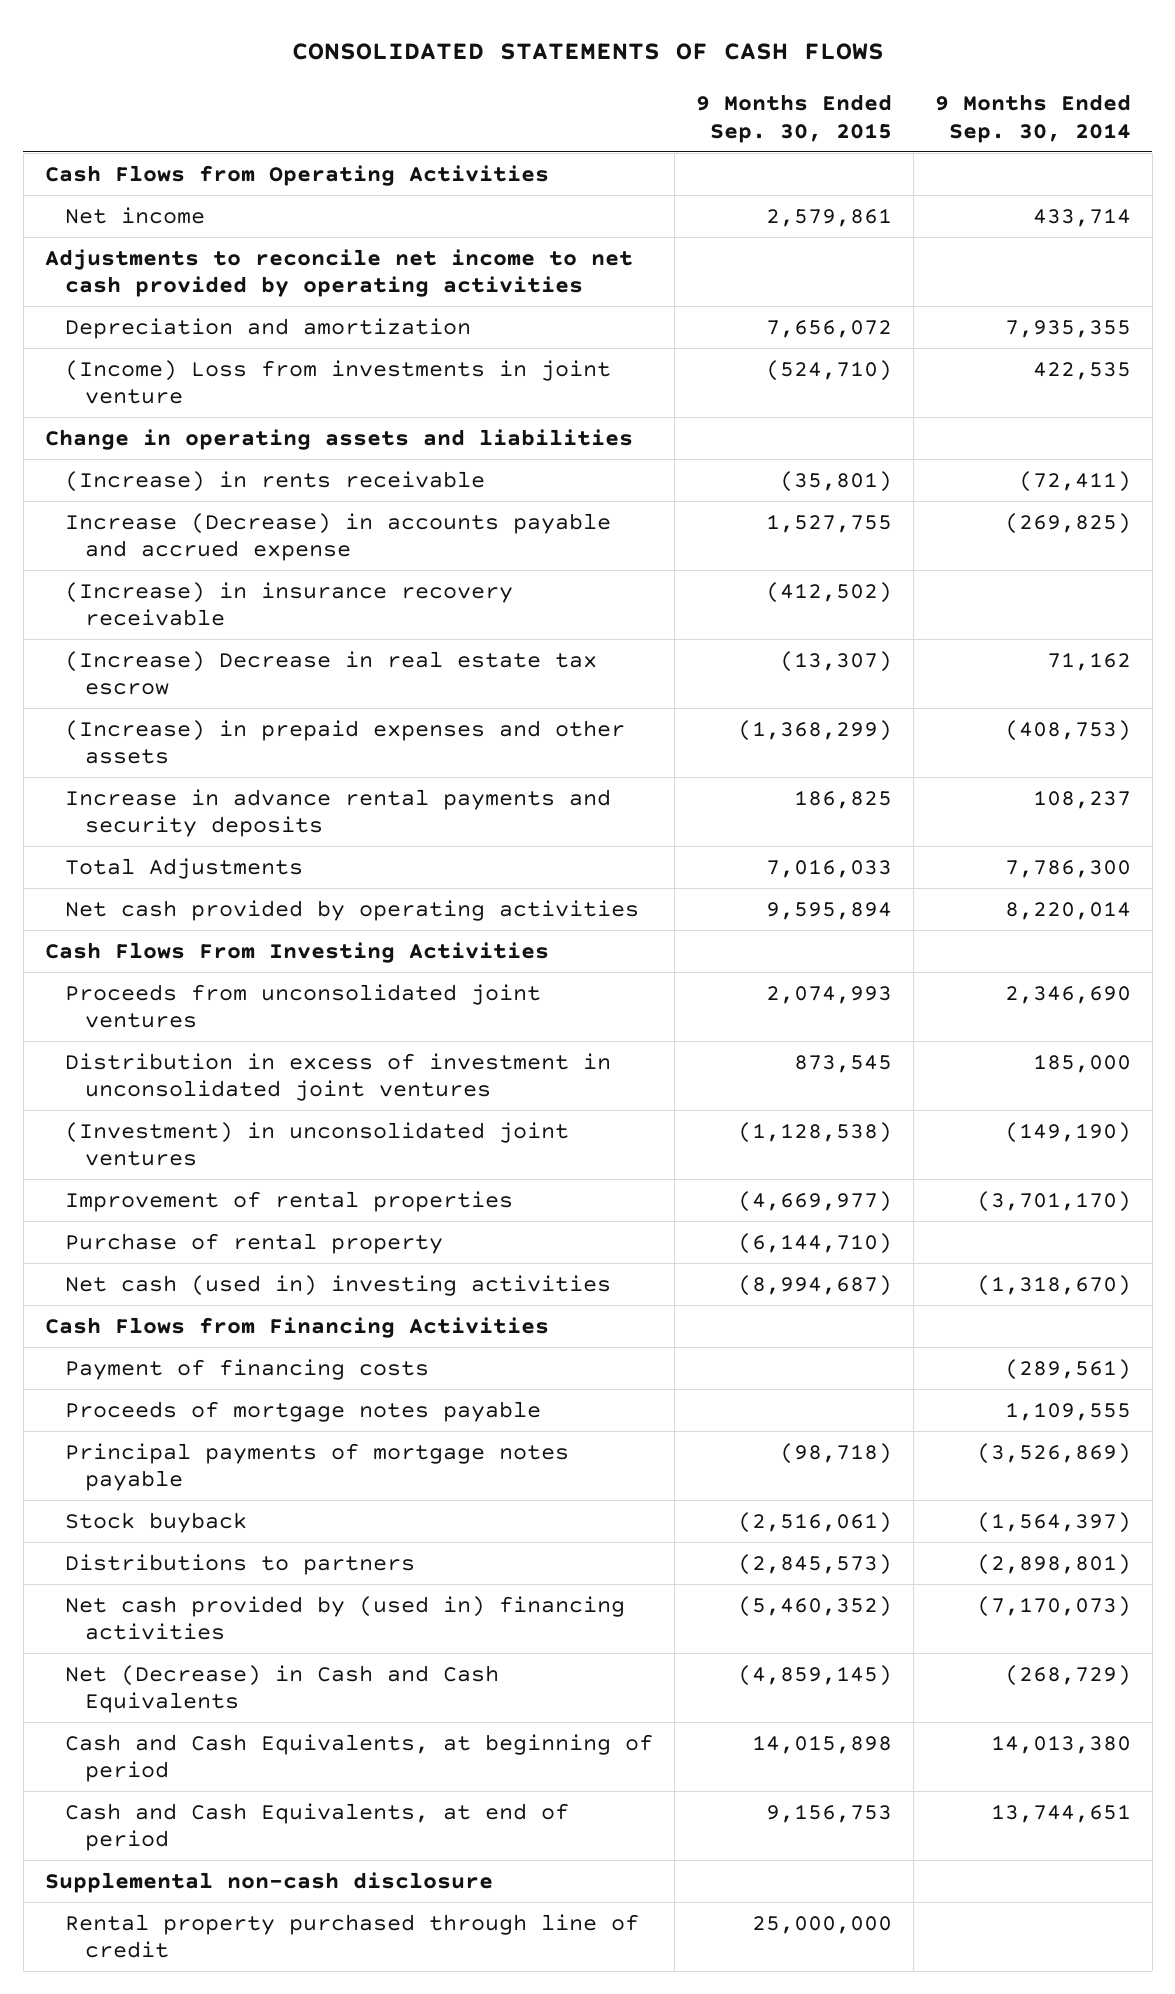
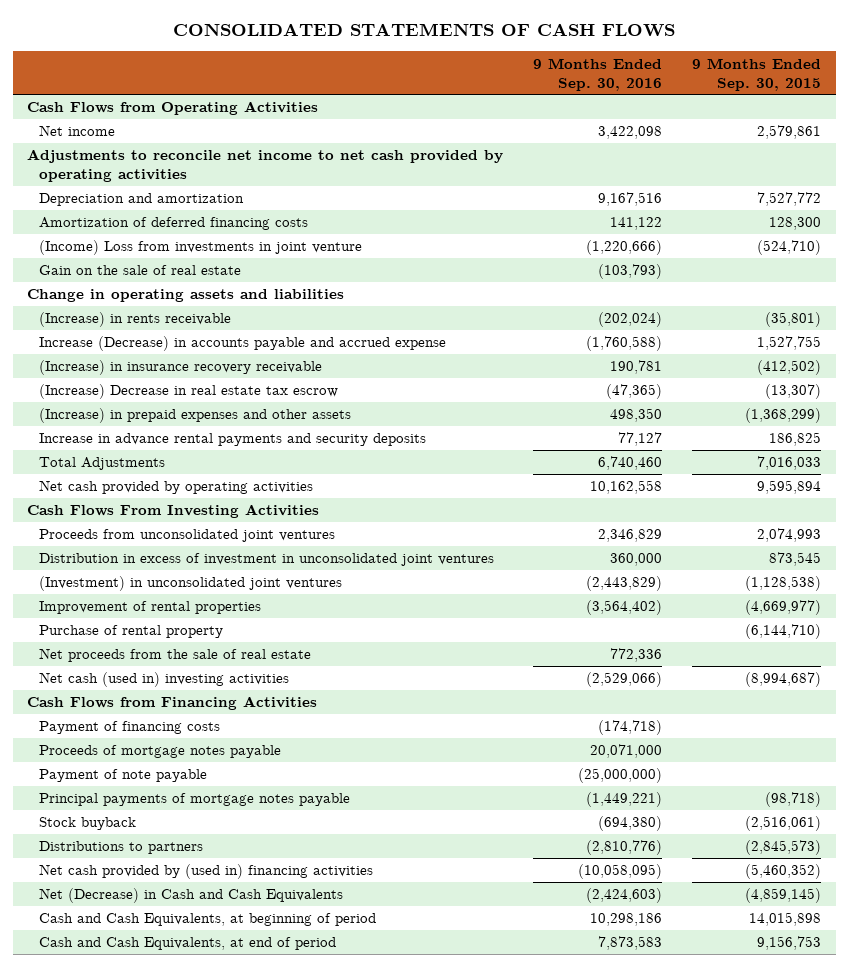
[934,94,1131,143] 9 Months Ended Sep. 30, 2014 -> none
none -> [533,57,663,91] 9 Months Ended Sep. 30, 2016
[765,319,892,338] 7,656,072 -> [756,192,821,207] 7,527,772
none -> [38,217,308,231] Amortization of deferred financing costs
none -> [38,265,241,276] Gain on the sale of real estate
none -> [38,648,311,663] Net proceeds from the sale of real estate
none -> [38,769,207,783] Payment of note payable
[44,1871,493,1893] Supplemental non-cash disclosure -> none
[65,1913,640,1959] Rental property purchased through line of credit -> none

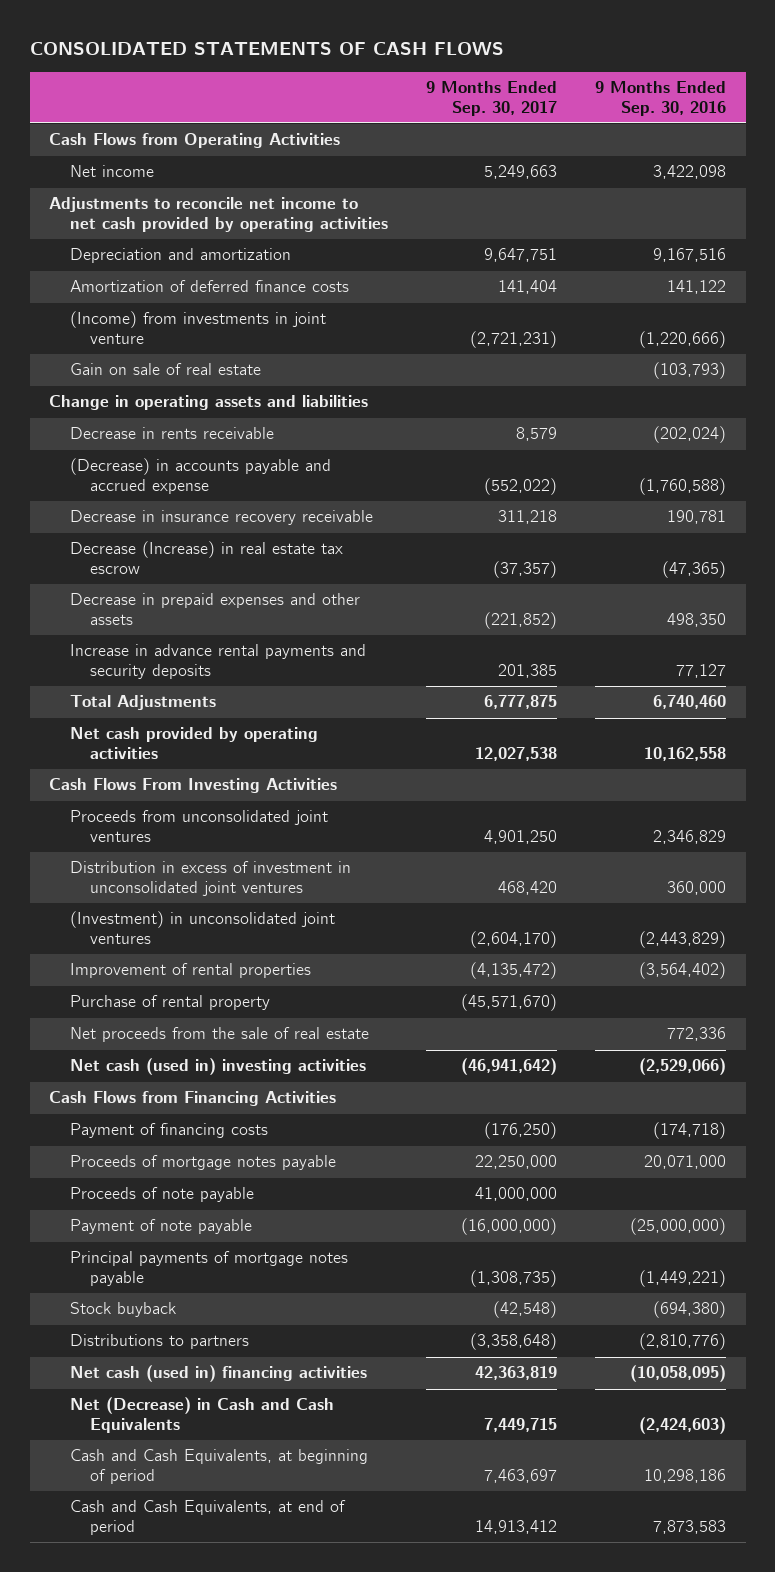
[691,57,821,91] 9 Months Ended Sep. 30, 2015 -> none
none -> [425,81,557,116] 9 Months Ended Sep. 30, 2017
[38,217,308,231] Amortization of deferred financing costs -> [69,280,349,293] Amortization of deferred finance costs
[38,240,362,256] (Income) Loss from investments in joint venture -> [69,311,326,344] (Income) from investments in joint venture
[38,265,241,276] Gain on the sale of real estate -> [69,363,261,376] Gain on sale of real estate
[38,312,231,328] (Increase) in rents receivable -> [69,427,274,440] Decrease in rents receivable
[38,336,446,352] Increase (Decrease) in accounts payable and accrued expense -> [69,458,331,494] (Decrease) in accounts payable and accrued expense
[38,360,322,376] (Increase) in insurance recovery receivable -> [69,510,373,526] Decrease in insurance recovery receivable
[38,384,338,400] (Increase) Decrease in real estate tax escrow -> [69,541,343,574] Decrease (Increase) in real estate tax escrow
[38,408,351,424] (Increase) in prepaid expenses and other assets -> [69,593,360,625] Decrease in prepaid expenses and other assets
none -> [69,1187,254,1203] Proceeds of note payable
[38,864,373,880] Net cash provided by (used in) financing activities -> [69,1365,367,1383] Net cash (used in) financing activities

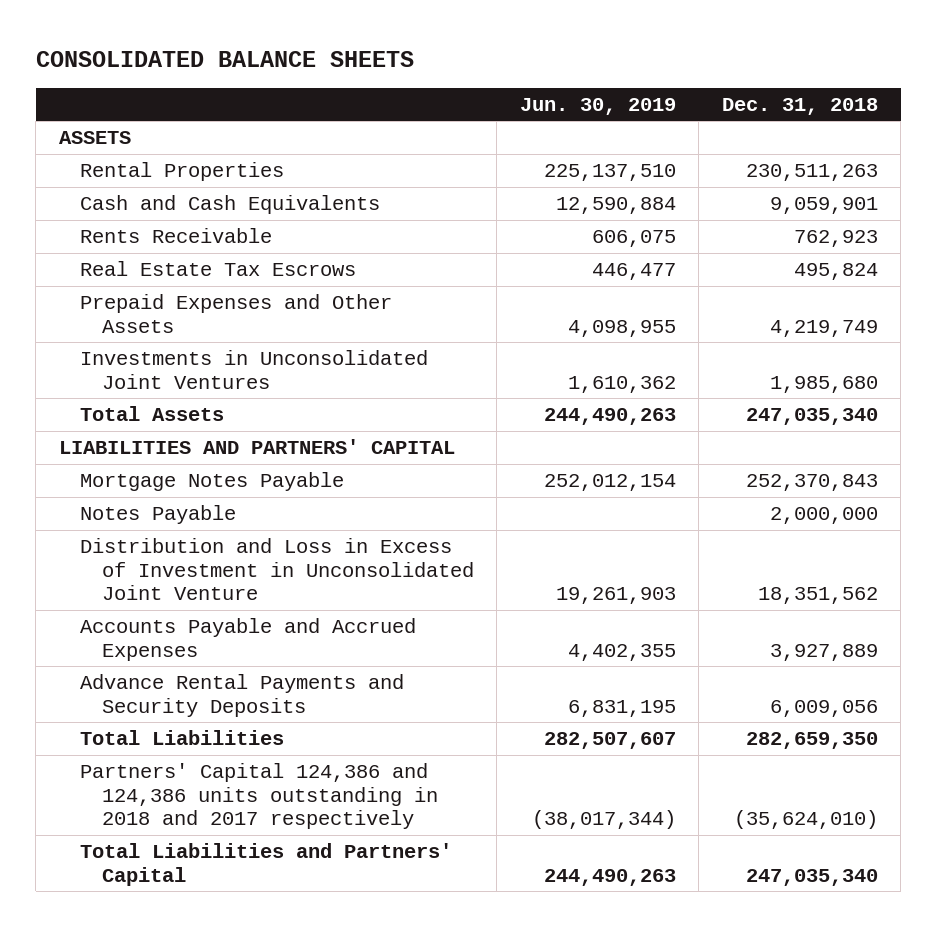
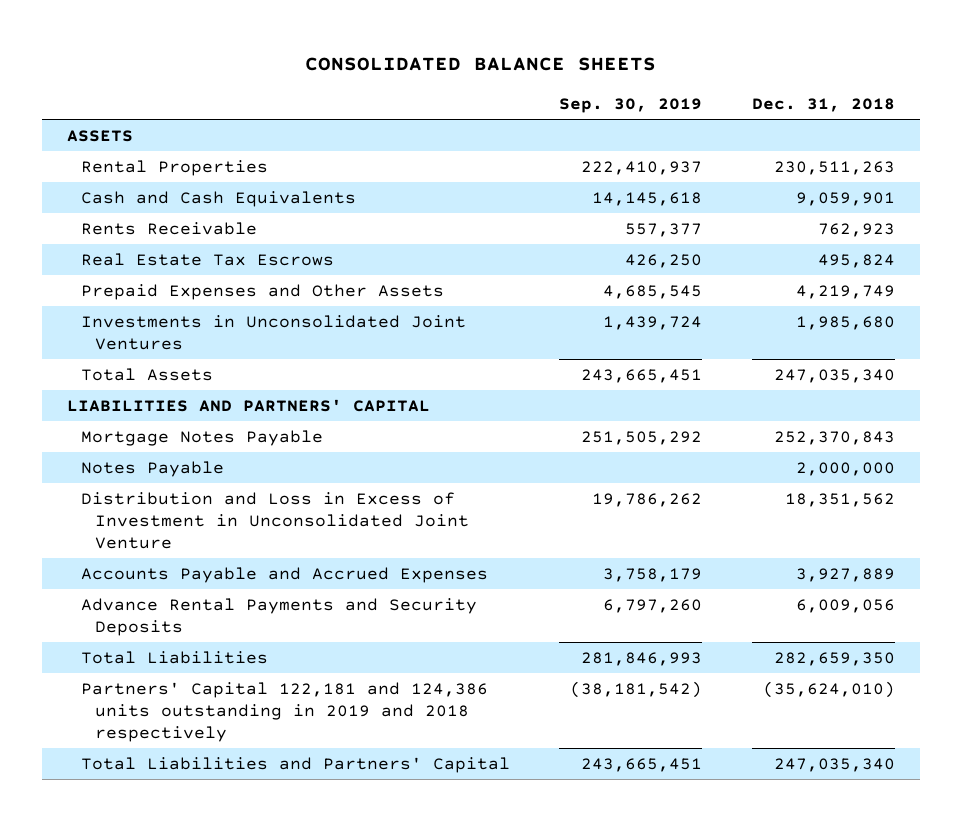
[519,97,676,115] Jun. 30, 2019 -> none
none -> [559,98,703,114] Sep. 30, 2019
[80,763,438,830] Partners' Capital 124,386 and 124,386 units outstanding in 2018 and 2017 respectively -> [80,682,488,742] Partners' Capital 122,181 and 124,386 units outstanding in 2019 and 2018 respectively

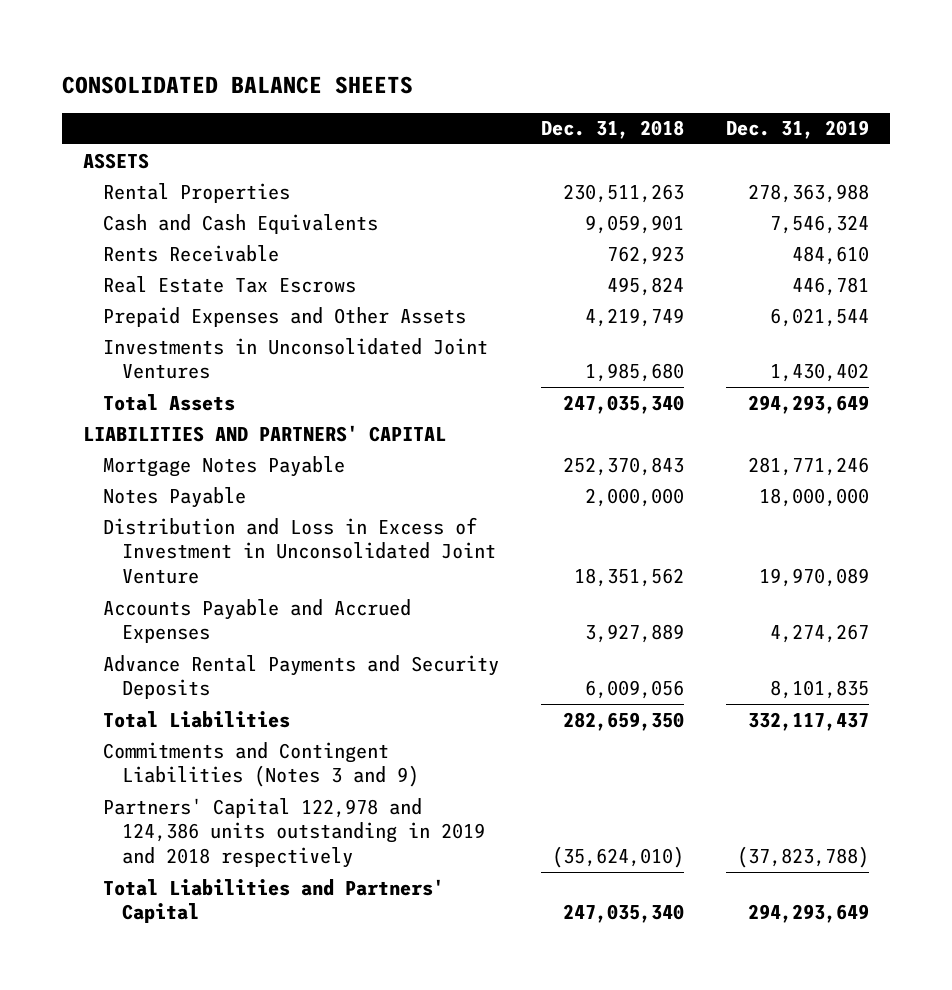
[559,98,703,114] Sep. 30, 2019 -> none
none -> [726,120,870,140] Dec. 31, 2019
none -> [102,741,420,788] Commitments and Contingent Liabilities (Notes 3 and 9)
[80,682,488,742] Partners' Capital 122,181 and 124,386 units outstanding in 2019 and 2018 respectively -> [102,797,486,869] Partners' Capital 122,978 and 124,386 units outstanding in 2019 and 2018 respectively

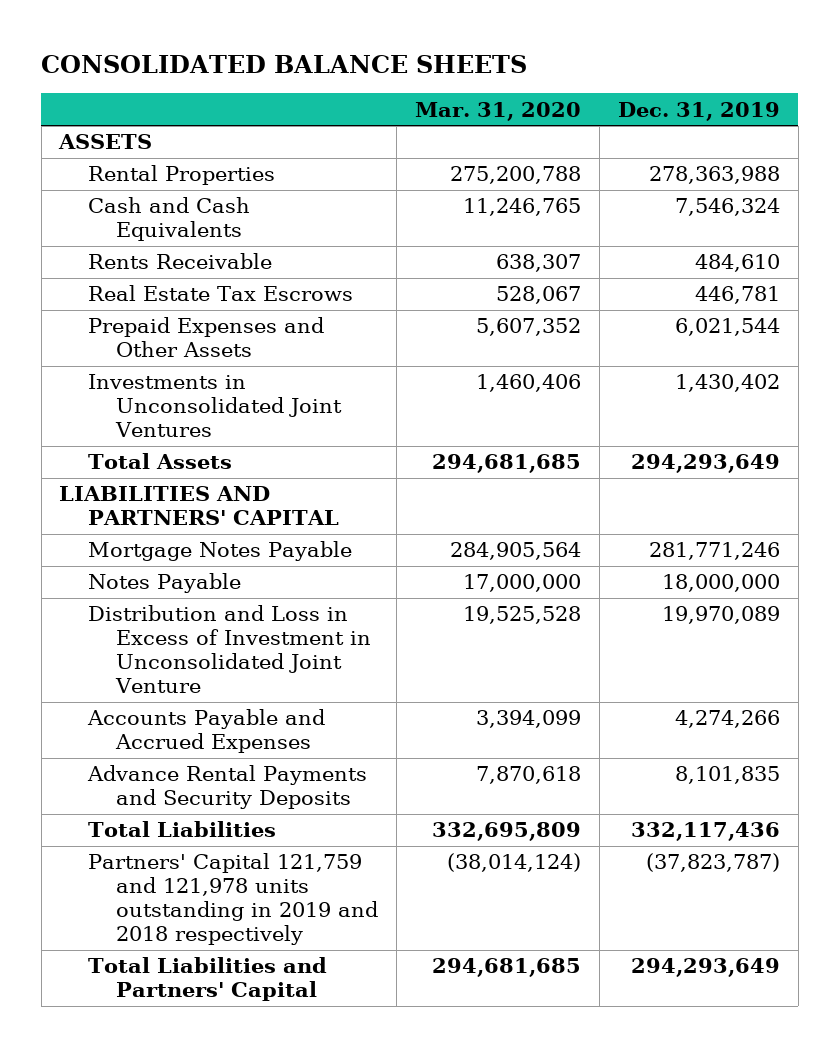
[540,120,684,140] Dec. 31, 2018 -> none
none -> [414,101,581,121] Mar. 31, 2020
[770,624,870,644] 4,274,267 -> [674,710,780,729] 4,274,266
[102,741,420,788] Commitments and Contingent Liabilities (Notes 3 and 9) -> none
[748,711,870,731] 332,117,437 -> [630,822,780,842] 332,117,436
[102,797,486,869] Partners' Capital 122,978 and 124,386 units outstanding in 2019 and 2018 respectively -> [87,853,379,946] Partners' Capital 121,759 and 121,978 units outstanding in 2019 and 2018 respectively
[737,846,870,869] (37,823,788) -> [645,853,780,873] (37,823,787)

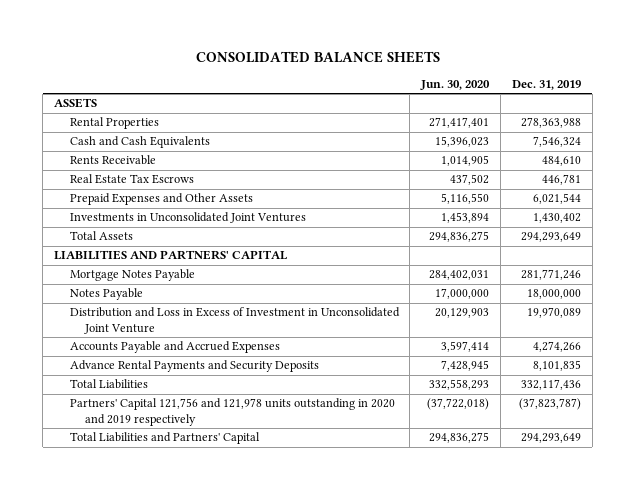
[414,101,581,121] Mar. 31, 2020 -> none
none -> [420,79,491,90] Jun. 30, 2020
[87,853,379,946] Partners' Capital 121,759 and 121,978 units outstanding in 2019 and 2018 respectively -> [69,398,395,427] Partners' Capital 121,756 and 121,978 units outstanding in 2020 and 2019 respectively

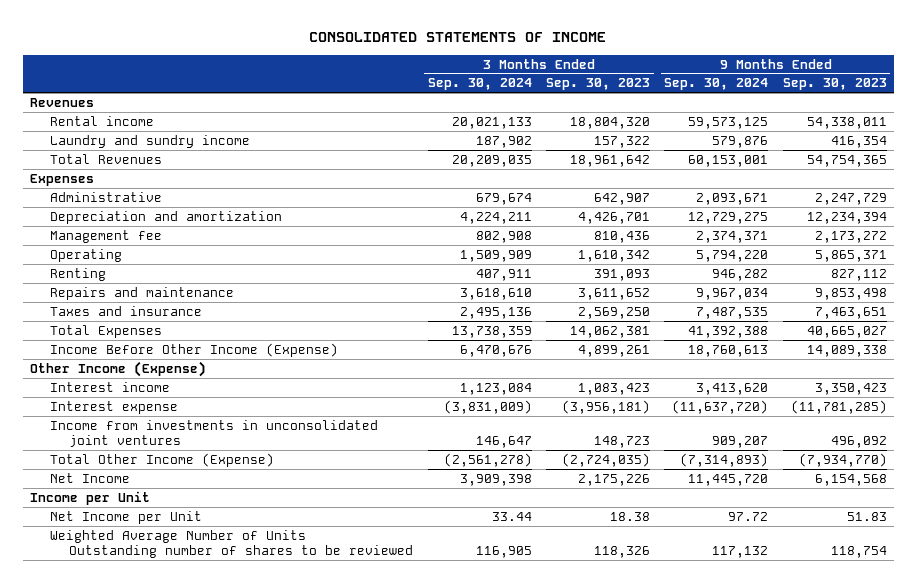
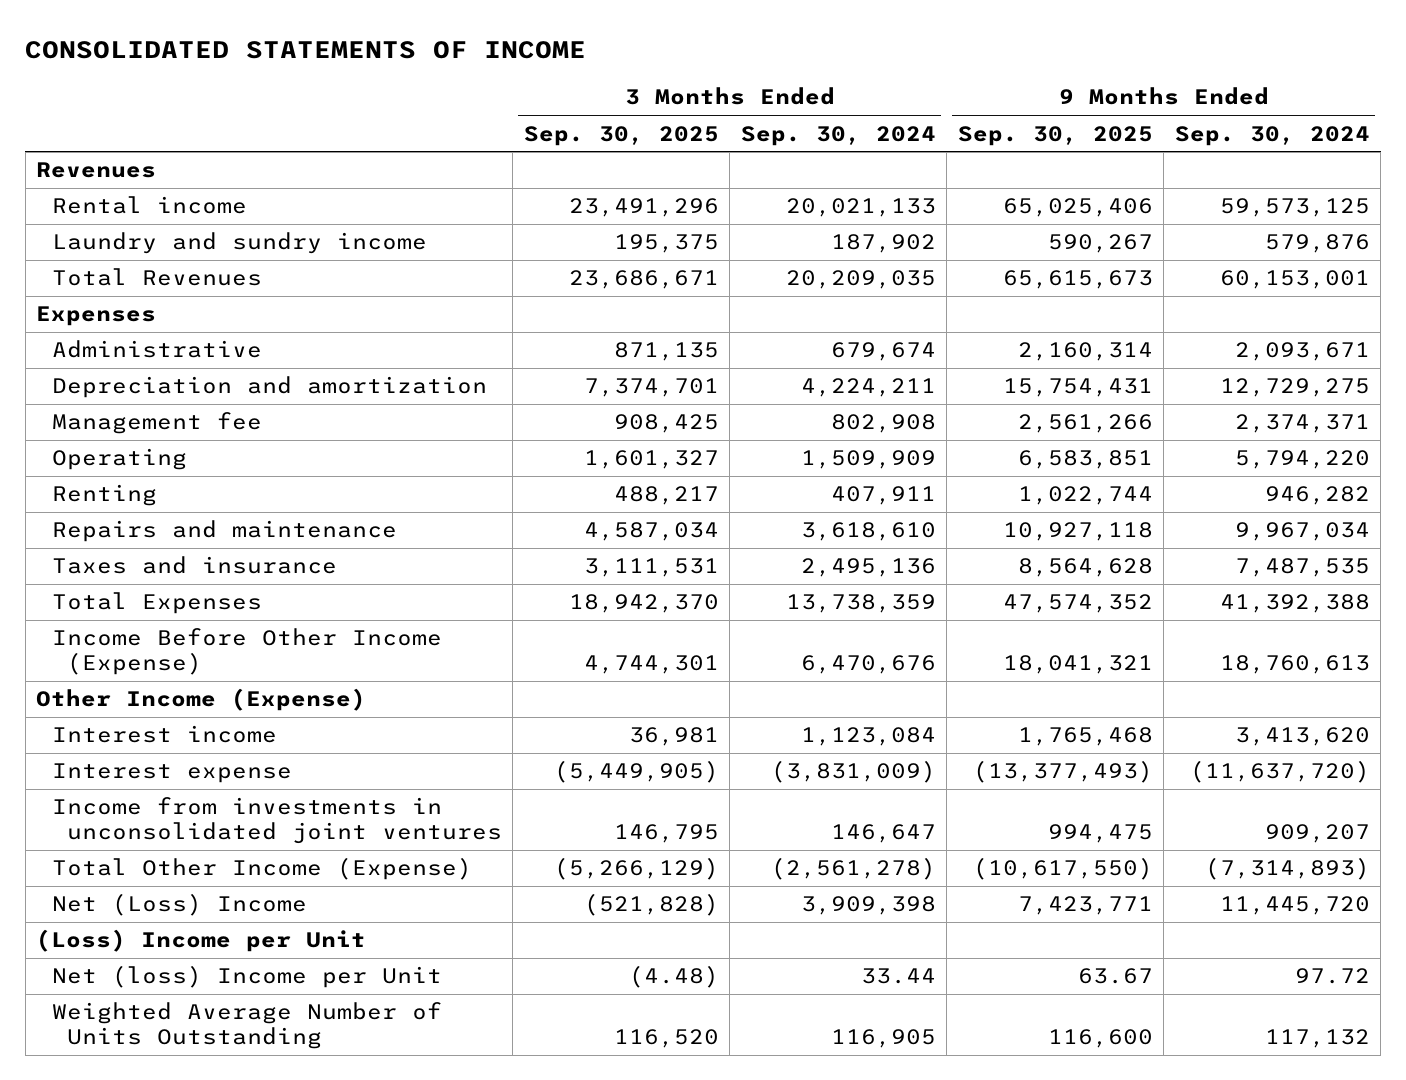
[545,78,650,91] Sep. 30, 2023 -> none
[782,78,887,91] Sep. 30, 2023 -> none
none -> [523,125,719,146] Sep. 30, 2025
none -> [957,125,1153,146] Sep. 30, 2025
[49,472,130,483] Net Income -> [51,893,307,917] Net (Loss) Income
[29,490,150,505] Income per Unit -> [36,929,367,953] (Loss) Income per Unit
[49,510,202,524] Net Income per Unit -> [51,965,442,989] Net (loss) Income per Unit
[49,529,414,559] Weighted Average Number of Units Outstanding number of shares to be reviewed -> [51,1002,442,1050] Weighted Average Number of Units Outstanding

